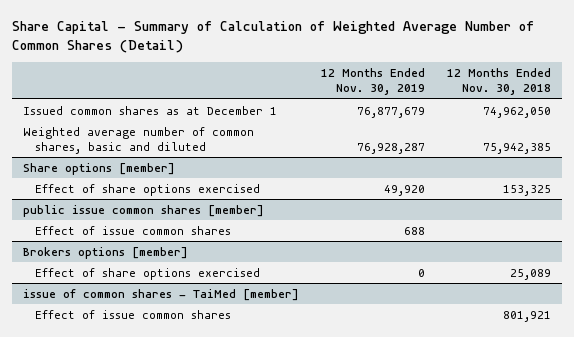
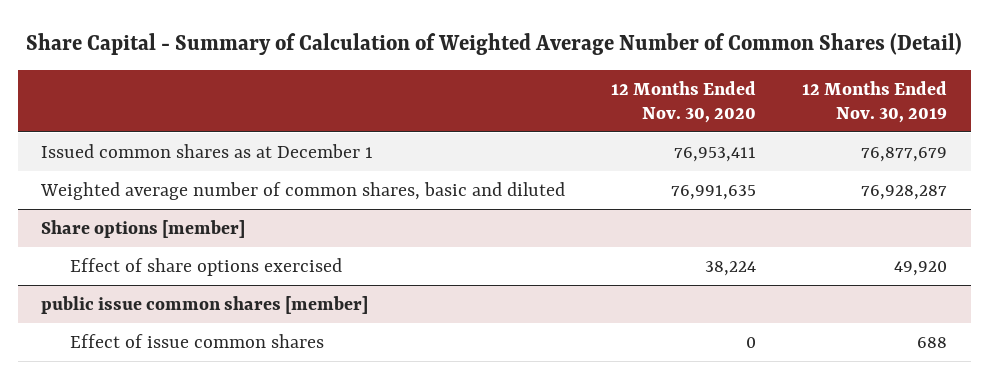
[446,68,551,96] 12 Months Ended Nov. 30, 2018 -> none
none -> [611,80,757,123] 12 Months Ended Nov. 30, 2020
[23,246,189,259] Brokers options [member] -> none
[34,267,260,280] Effect of share options exercised -> none
[23,288,300,301] issue of common shares - TaiMed [member] -> none
[34,309,231,319] Effect of issue common shares -> none

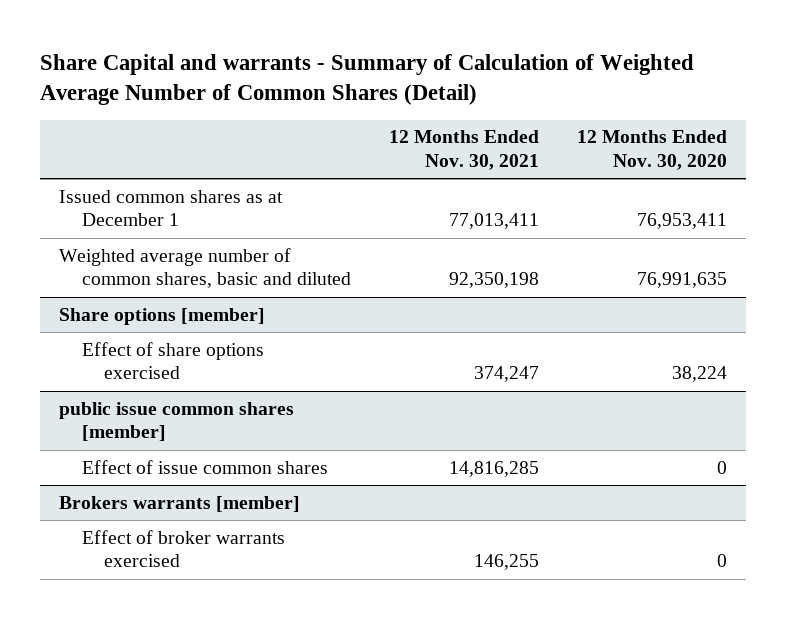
[26,32,963,55] Share Capital - Summary of Calculation of Weighted Average Number of Common Shares (Detail) -> [39,53,694,106] Share Capital and warrants - Summary of Calculation of Weighted Average Number of Common Shares (Detail)
[802,80,948,123] 12 Months Ended Nov. 30, 2019 -> none
none -> [388,130,539,171] 12 Months Ended Nov. 30, 2021
none -> [58,495,300,512] Brokers warrants [member]
none -> [81,529,285,568] Effect of broker warrants exercised

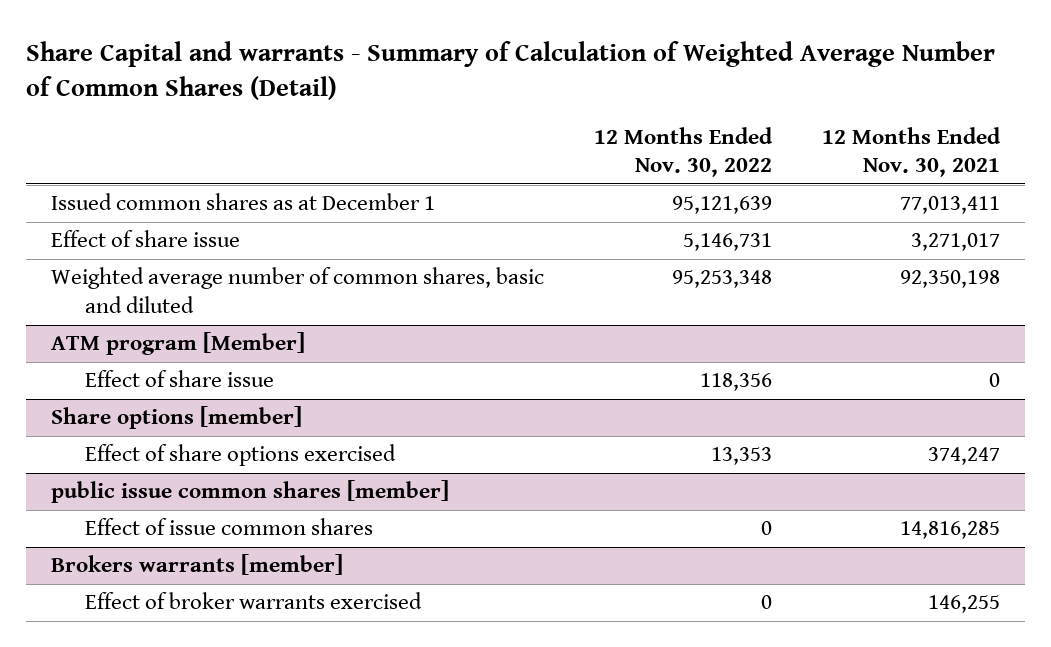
[577,130,728,171] 12 Months Ended Nov. 30, 2020 -> none
none -> [594,126,774,178] 12 Months Ended Nov. 30, 2022
none -> [51,230,241,248] Effect of share issue
none -> [51,332,306,356] ATM program [Member]
none -> [84,370,274,388] Effect of share issue

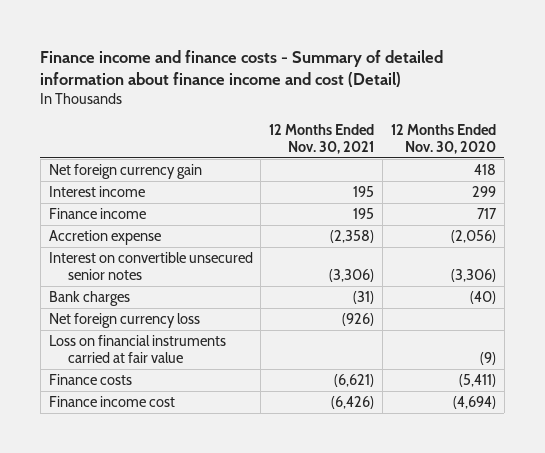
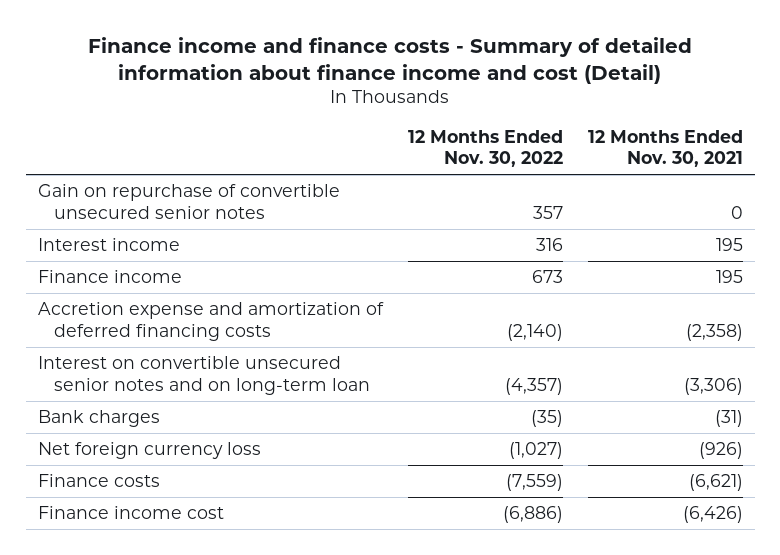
[391,123,497,154] 12 Months Ended Nov. 30, 2020 -> none
none -> [407,129,563,168] 12 Months Ended Nov. 30, 2022
[48,164,202,180] Net foreign currency gain -> none
none -> [37,184,340,219] Gain on repurchase of convertible unsecured senior notes
[48,230,161,246] Accretion expense -> [37,302,384,341] Accretion expense and amortization of deferred financing costs
[48,252,253,281] Interest on convertible unsecured senior notes -> [37,356,371,395] Interest on convertible unsecured senior notes and on long-term loan
[48,335,226,364] Loss on financial instruments carried at fair value -> none

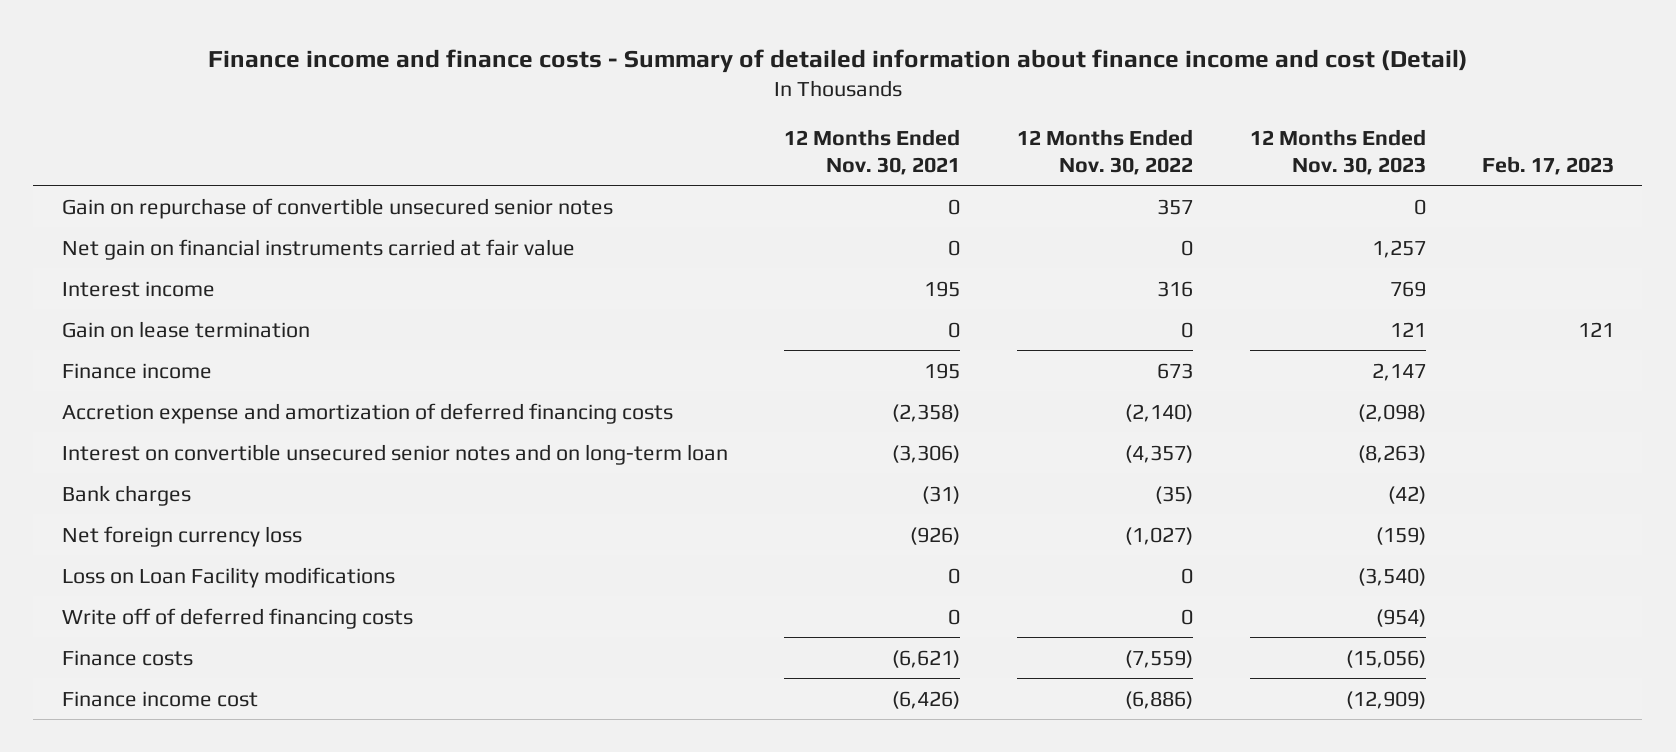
none -> [1249,128,1426,175] 12 Months Ended Nov. 30, 2023
none -> [1482,155,1615,175] Feb. 17, 2023
none -> [61,238,575,260] Net gain on financial instruments carried at fair value
none -> [61,320,310,338] Gain on lease termination
none -> [61,566,395,588] Loss on Loan Facility modifications
none -> [61,607,413,629] Write off of deferred financing costs

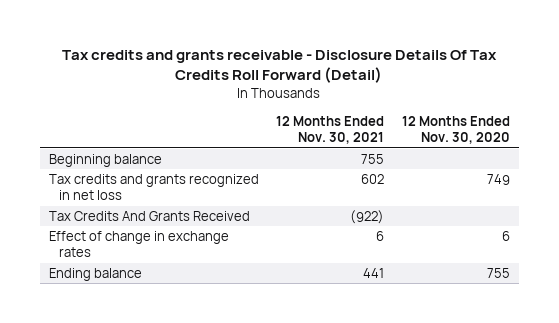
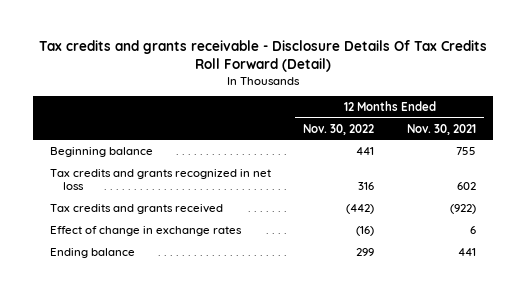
[402,115,511,145] 12 Months Ended Nov. 30, 2020 -> none
none -> [303,123,375,135] Nov. 30, 2022
[48,210,250,221] Tax Credits And Grants Received -> [49,203,223,214] Tax credits and grants received

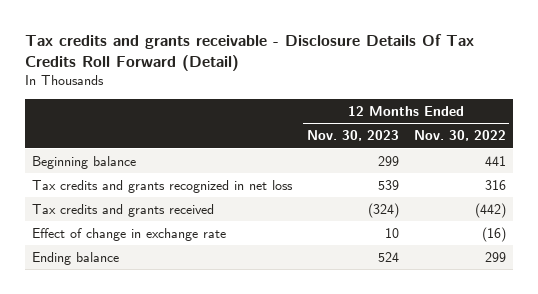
[407,123,477,135] Nov. 30, 2021 -> none
none -> [307,130,400,142] Nov. 30, 2023
[49,225,242,236] Effect of change in exchange rates -> [32,227,227,241] Effect of change in exchange rate

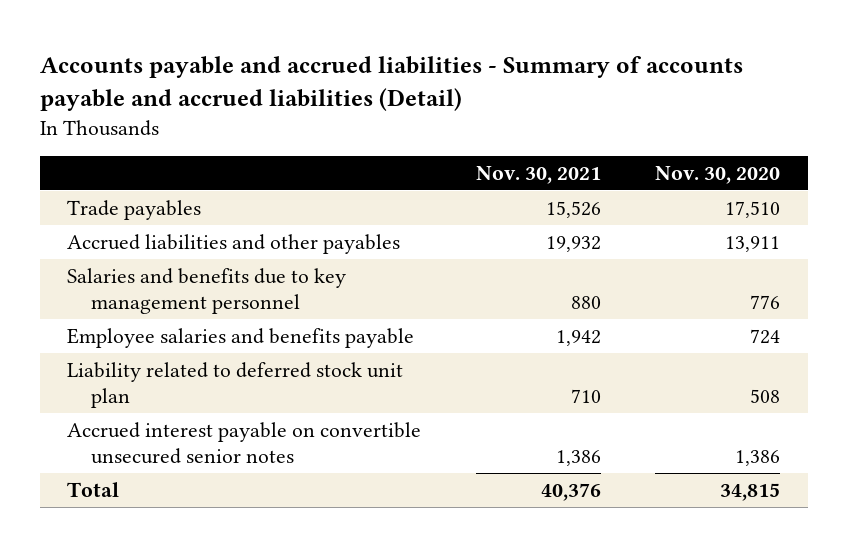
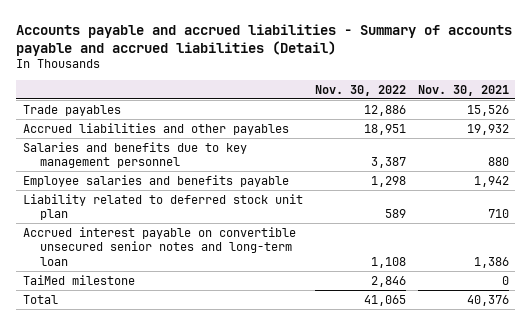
[655,165,781,184] Nov. 30, 2020 -> none
none -> [314,84,406,96] Nov. 30, 2022
[67,421,422,464] Accrued interest payable on convertible unsecured senior notes -> [22,226,296,266] Accrued interest payable on convertible unsecured senior notes and long-term loan
none -> [22,274,135,285] TaiMed milestone

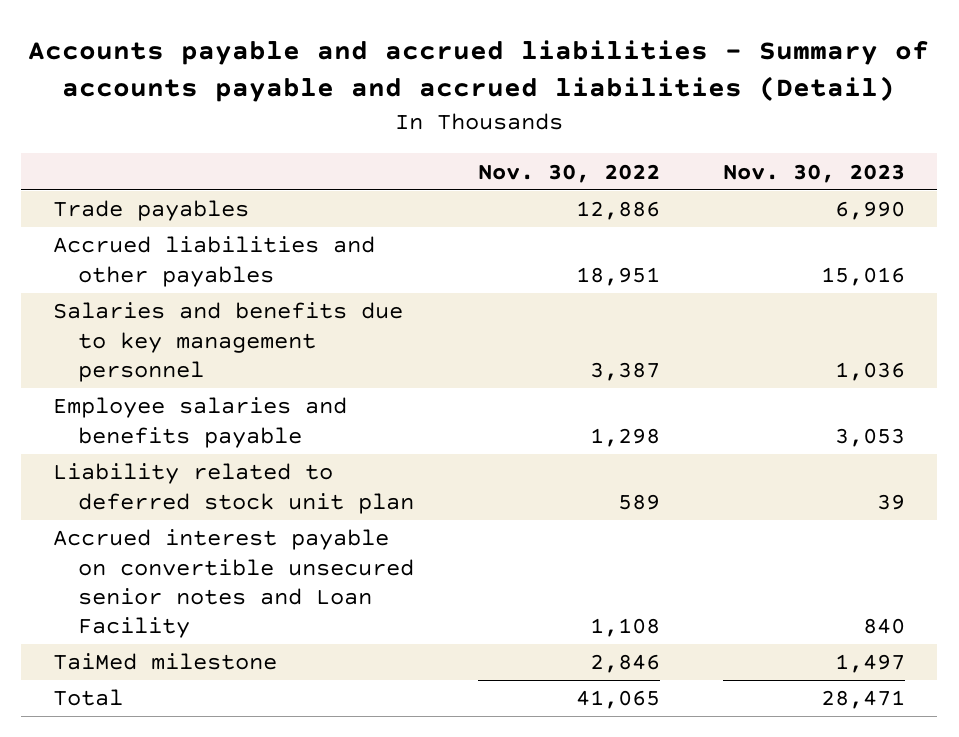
[418,84,510,96] Nov. 30, 2021 -> none
none -> [723,163,906,183] Nov. 30, 2023
[22,226,296,266] Accrued interest payable on convertible unsecured senior notes and long-term loan -> [53,529,414,639] Accrued interest payable on convertible unsecured senior notes and Loan Facility

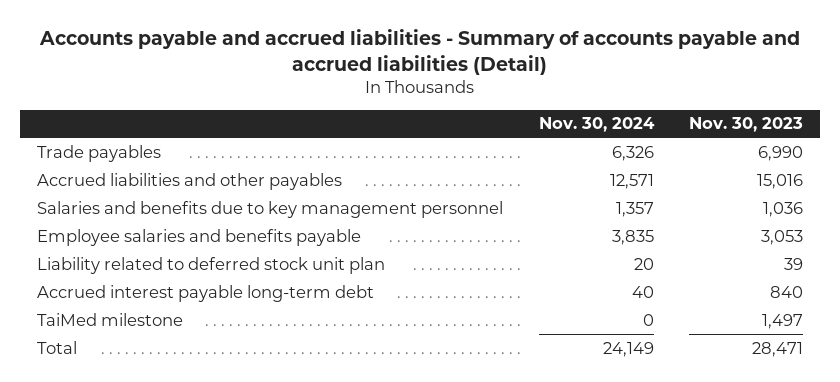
[477,163,660,183] Nov. 30, 2022 -> none
none -> [538,117,655,133] Nov. 30, 2024
[53,529,414,639] Accrued interest payable on convertible unsecured senior notes and Loan Facility -> [37,284,375,302] Accrued interest payable long-term debt

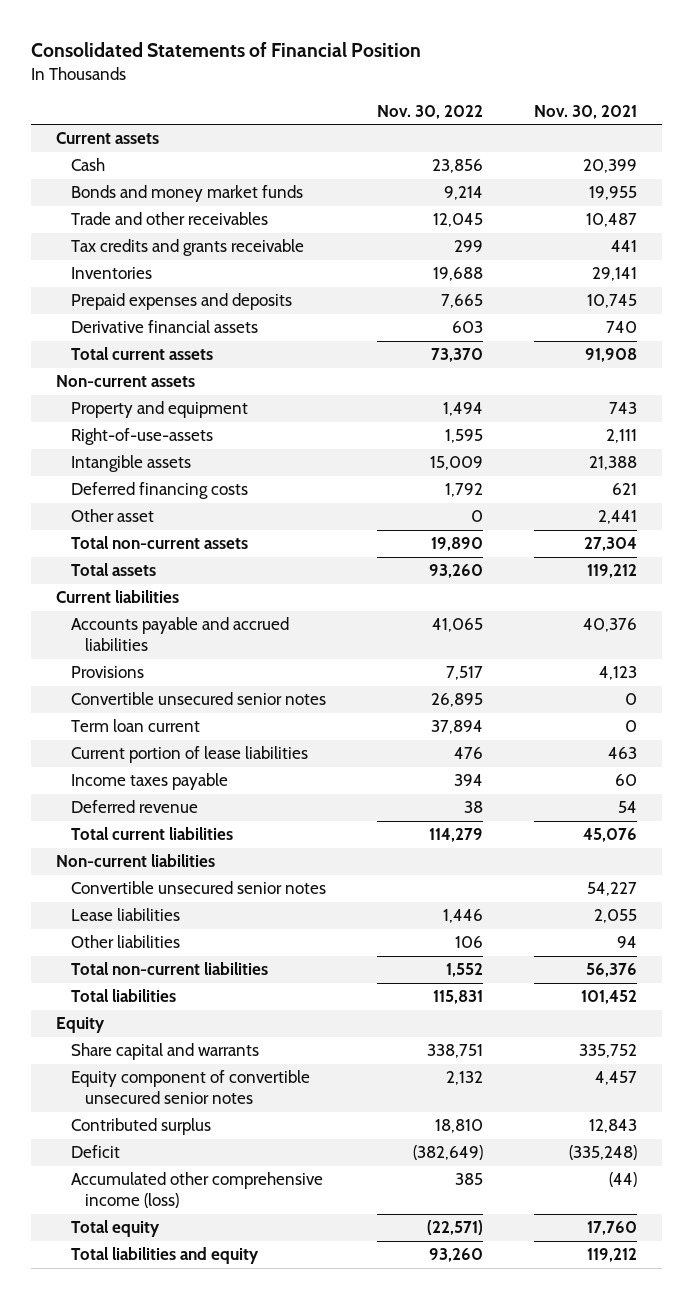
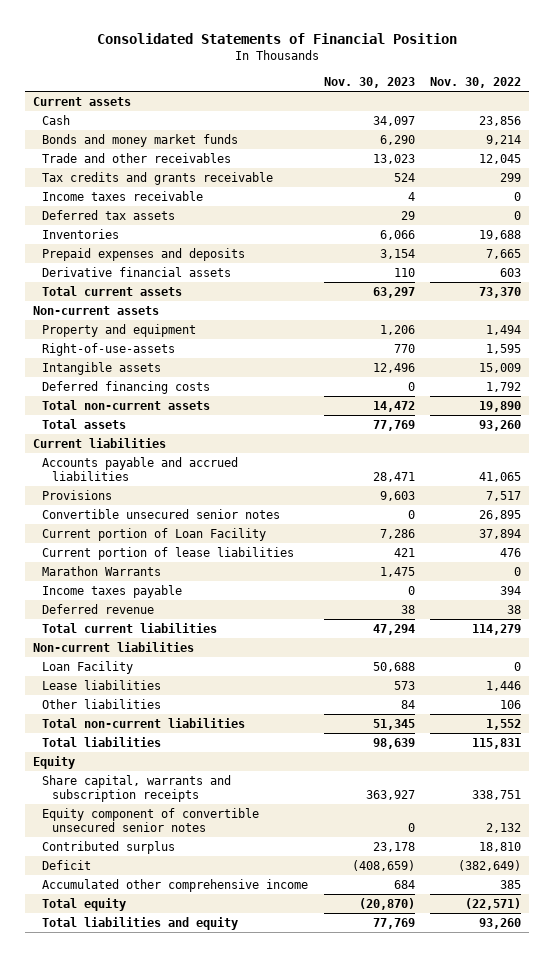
[533,104,637,119] Nov. 30, 2021 -> none
none -> [323,77,415,89] Nov. 30, 2023
none -> [42,190,204,201] Income taxes receivable
none -> [42,209,176,220] Deferred tax assets
[70,509,154,523] Other asset -> none
[70,719,200,733] Term loan current -> [42,527,267,541] Current portion of Loan Facility
none -> [42,565,162,576] Marathon Warrants
[70,881,326,895] Convertible unsecured senior notes -> none
none -> [42,660,134,674] Loan Facility
[70,1043,259,1061] Share capital and warrants -> [42,774,232,802] Share capital, warrants and subscription receipts
[70,1172,323,1209] Accumulated other comprehensive income (loss) -> [42,878,309,892] Accumulated other comprehensive income

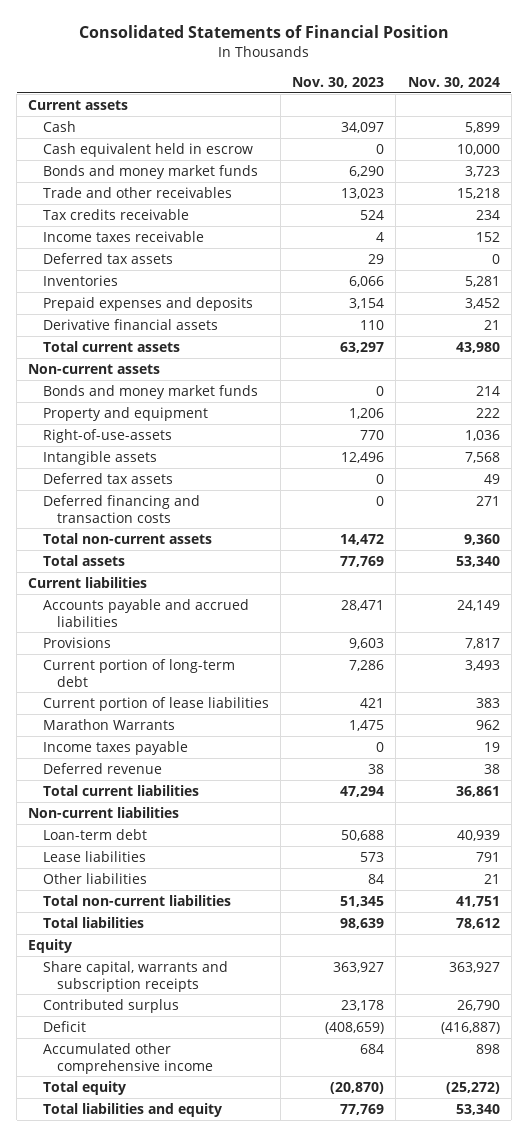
[430,77,522,89] Nov. 30, 2022 -> none
none -> [407,76,500,88] Nov. 30, 2024
none -> [42,142,253,157] Cash equivalent held in escrow
[42,171,274,185] Tax credits and grants receivable -> [42,208,189,220] Tax credits receivable
none -> [42,384,258,399] Bonds and money market funds
none -> [42,472,173,484] Deferred tax assets
[42,380,211,394] Deferred financing costs -> [42,494,200,523] Deferred financing and transaction costs
[42,508,281,519] Convertible unsecured senior notes -> none
[42,527,267,541] Current portion of Loan Facility -> [42,658,235,687] Current portion of long-term debt
[42,660,134,674] Loan Facility -> [42,828,147,840] Loan-term debt
[42,807,260,832] Equity component of convertible unsecured senior notes -> none

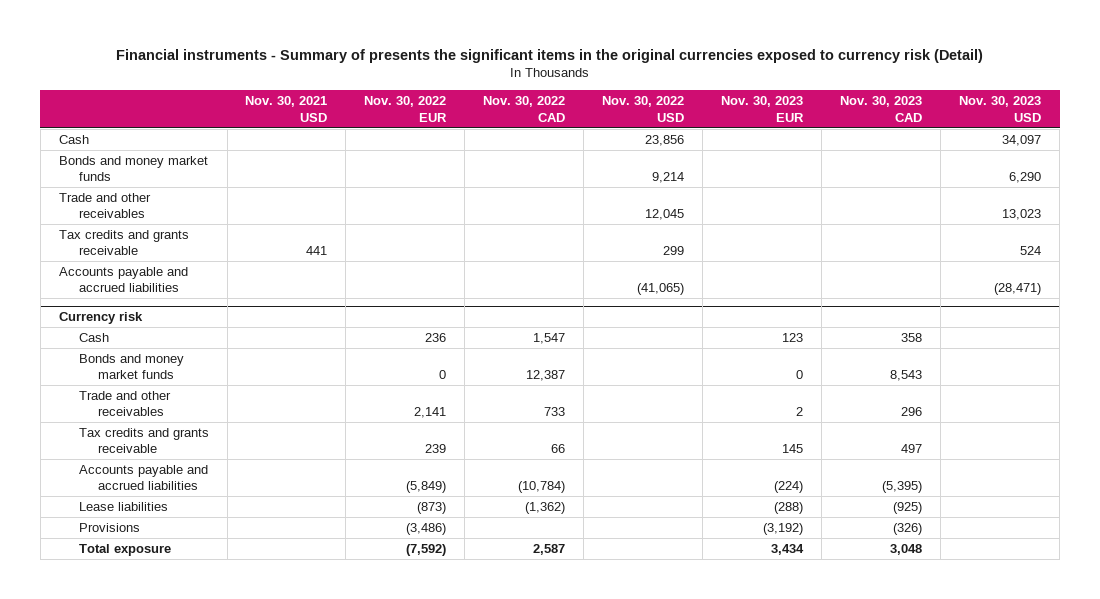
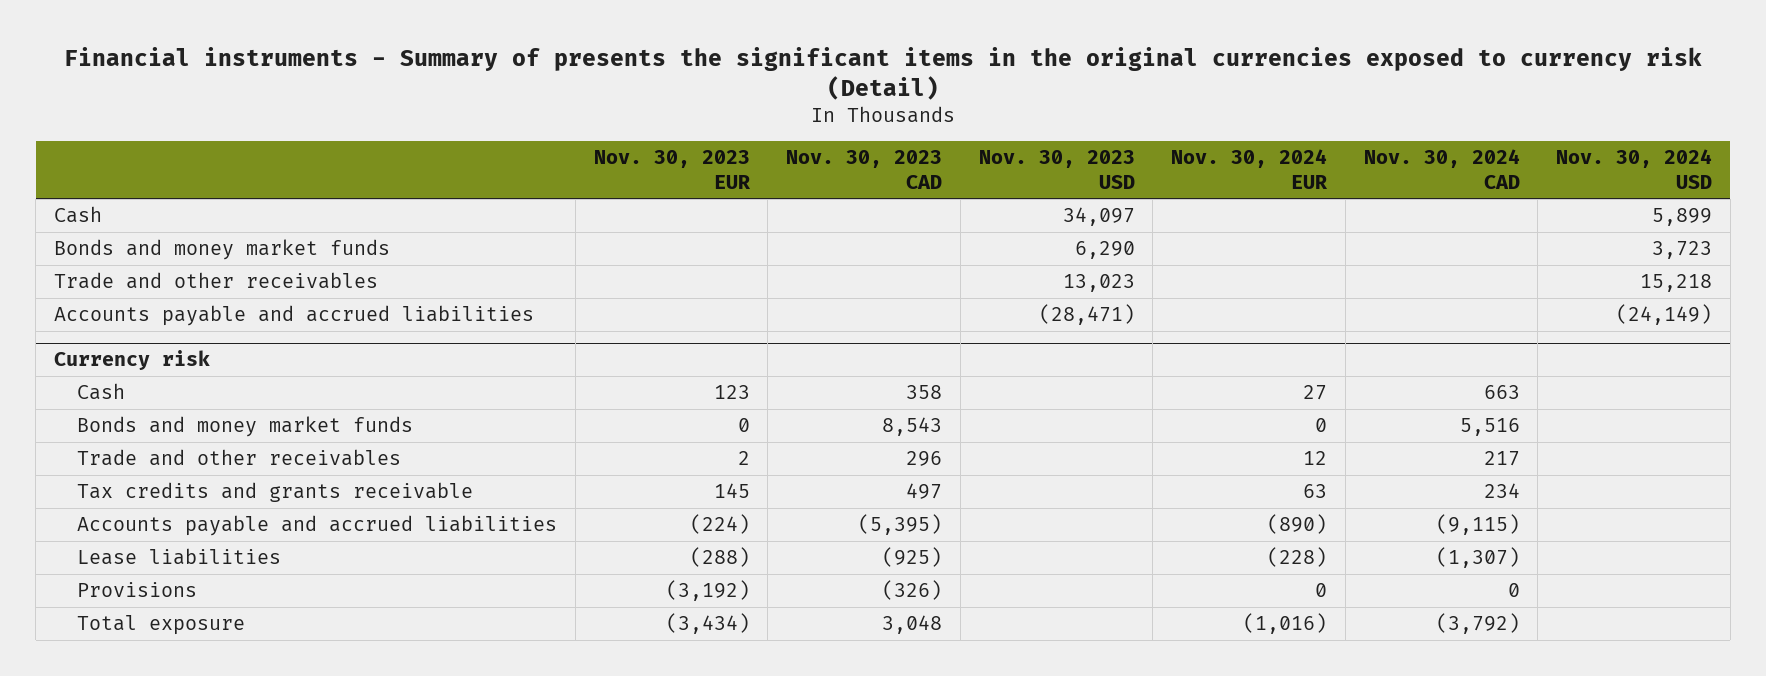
[245,95,328,122] Nov. 30, 2021 USD -> none
[364,95,448,122] Nov. 30, 2022 EUR -> none
[483,95,566,122] Nov. 30, 2022 CAD -> none
[602,95,685,122] Nov. 30, 2022 USD -> none
none -> [1171,149,1329,189] Nov. 30, 2024 EUR
none -> [1363,149,1520,189] Nov. 30, 2024 CAD
none -> [1555,149,1712,189] Nov. 30, 2024 USD
[58,229,189,256] Tax credits and grants receivable -> none
[771,543,805,555] 3,434 -> [665,613,750,635] (3,434)

